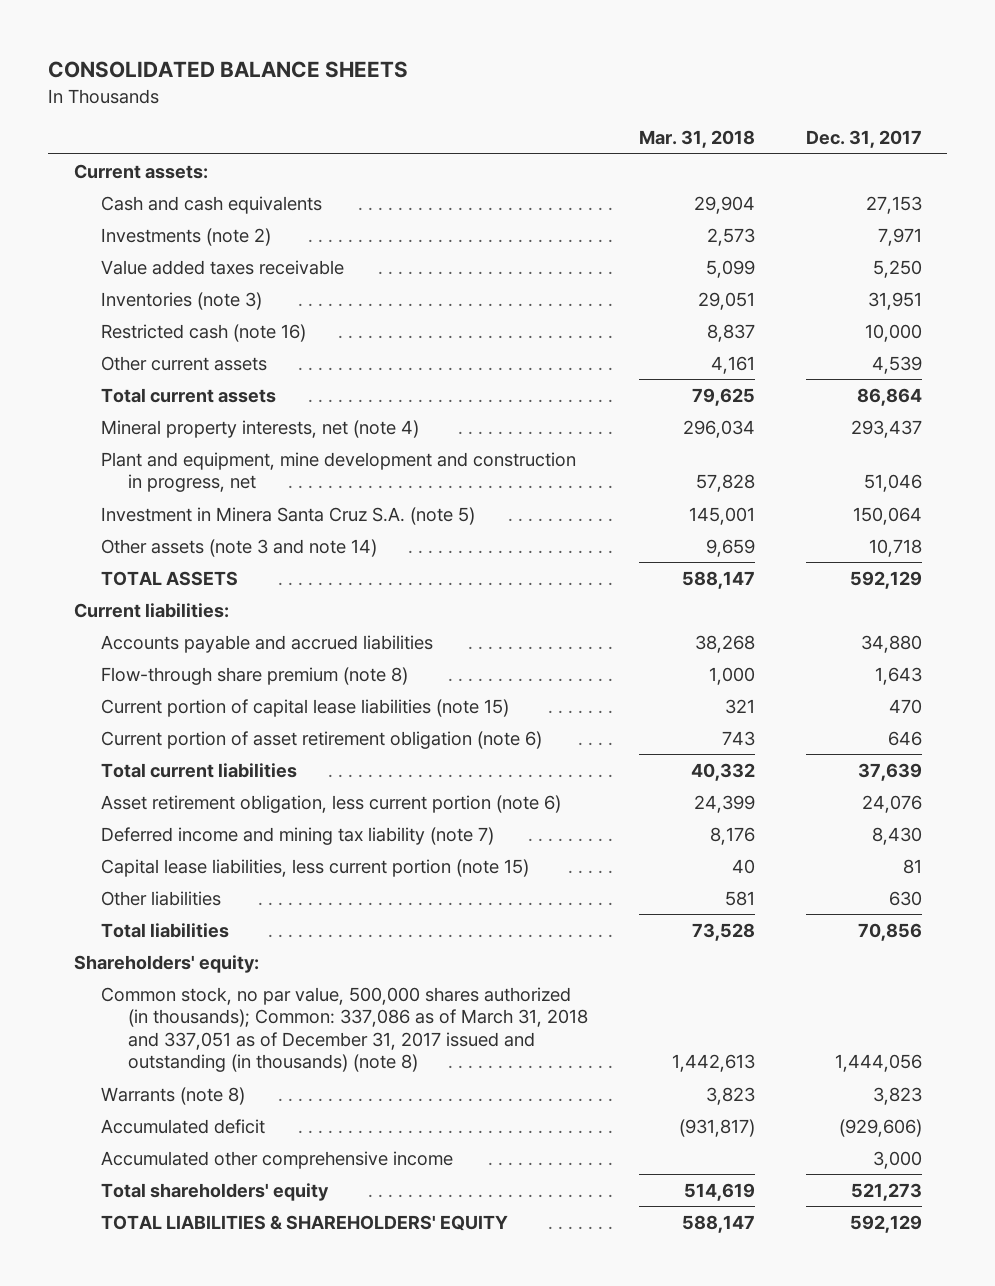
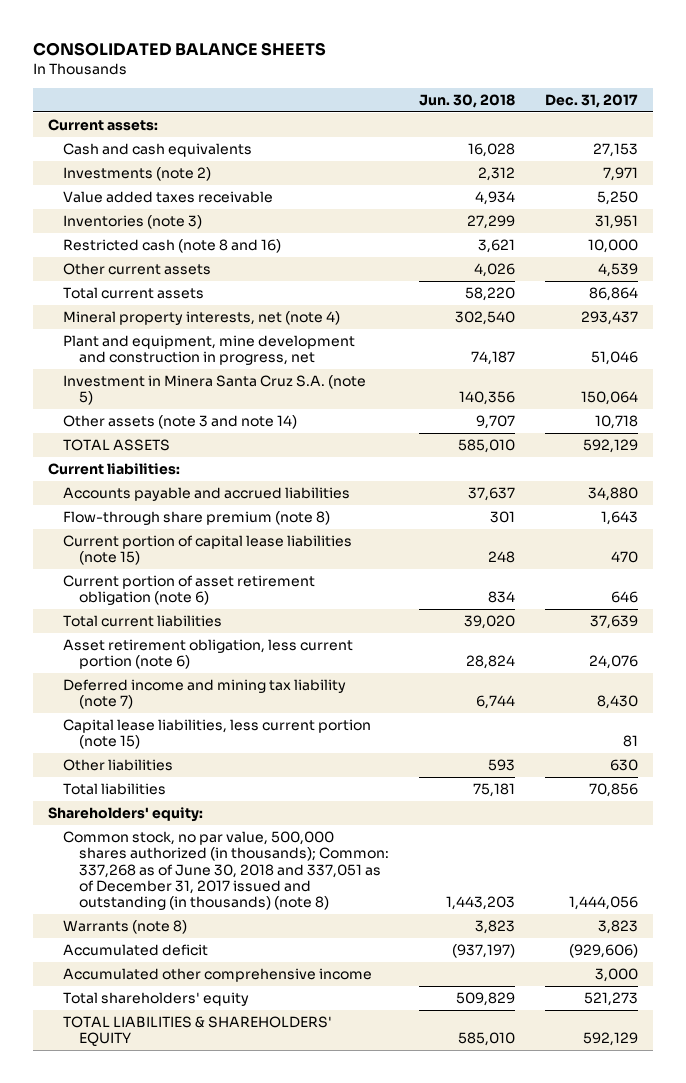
[638,130,755,149] Mar. 31, 2018 -> none
none -> [418,93,515,108] Jun. 30, 2018
[100,323,306,342] Restricted cash (note 16) -> [63,238,282,253] Restricted cash (note 8 and 16)
[100,986,588,1073] Common stock, no par value, 500,000 shares authorized (in thousands); Common: 337,086 as of March 31, 2018 and 337,051 as of December 31, 2017 issued and outstanding (in thousands) (note 8) -> [63,830,389,911] Common stock, no par value, 500,000 shares authorized (in thousands); Common: 337,268 as of June 30, 2018 and 337,051 as of December 31, 2017 issued and outstanding (in thousands) (note 8)

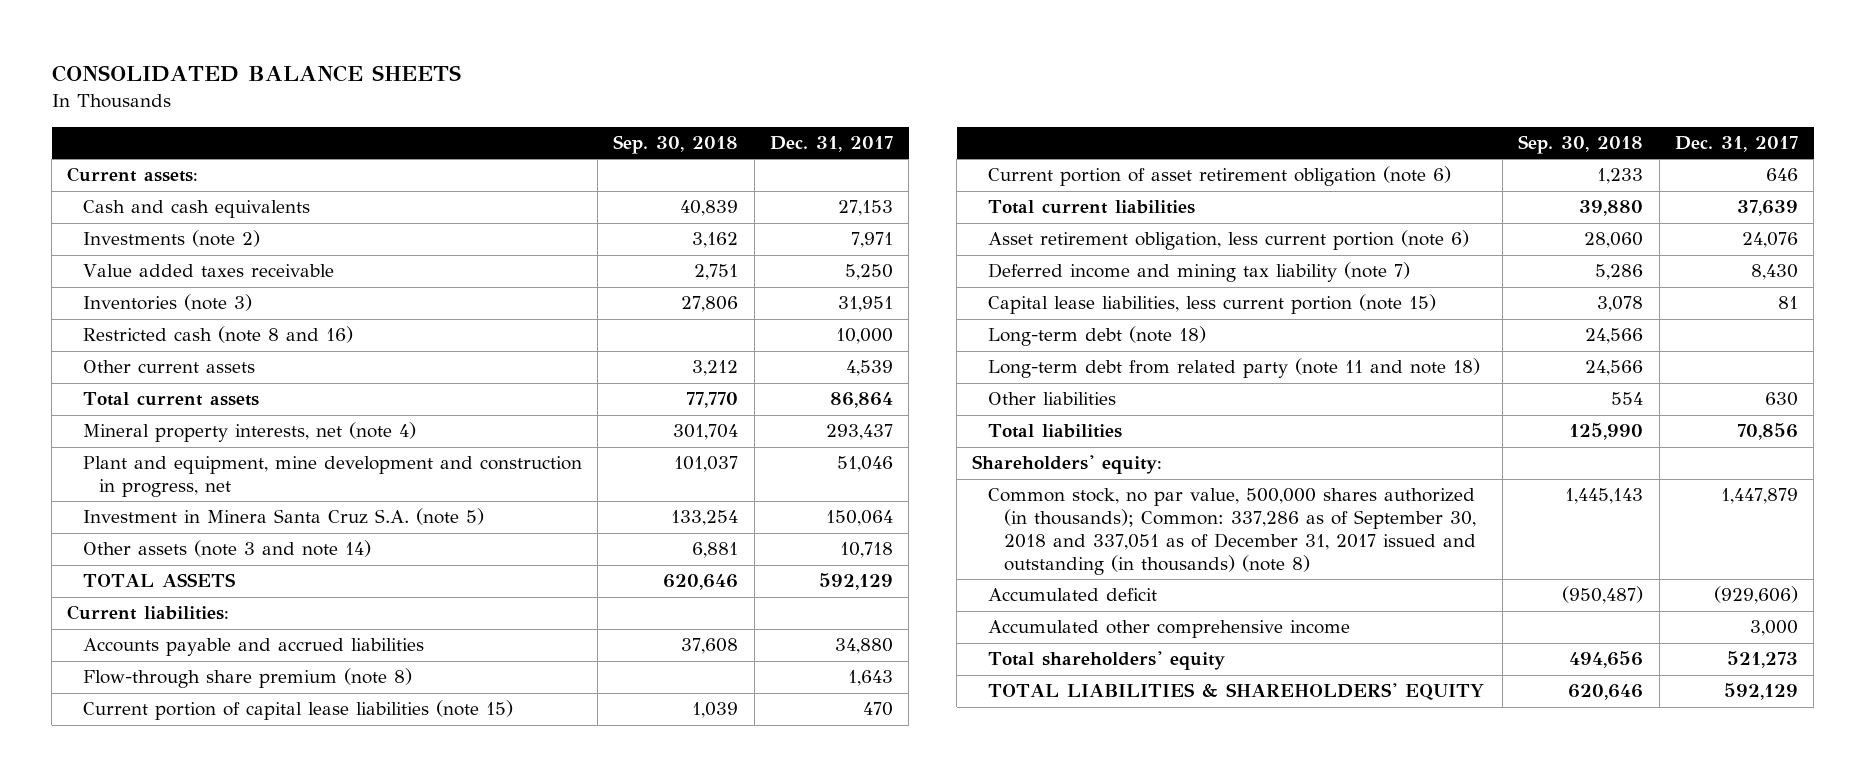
[418,93,515,108] Jun. 30, 2018 -> none
none -> [613,135,739,155] Sep. 30, 2018
none -> [987,326,1206,347] Long-term debt (note 18)
none -> [987,358,1480,379] Long-term debt from related party (note 11 and note 18)
[63,919,188,934] Warrants (note 8) -> none
[63,830,389,911] Common stock, no par value, 500,000 shares authorized (in thousands); Common: 337,268 as of June 30, 2018 and 337,051 as of December 31, 2017 issued and outstanding (in thousands) (note 8) -> [987,488,1476,575] Common stock, no par value, 500,000 shares authorized (in thousands); Common: 337,286 as of September 30, 2018 and 337,051 as of December 31, 2017 issued and outstanding (in thousands) (note 8)
[568,896,638,911] 1,444,056 -> [1720,488,1798,505] 1,447,879

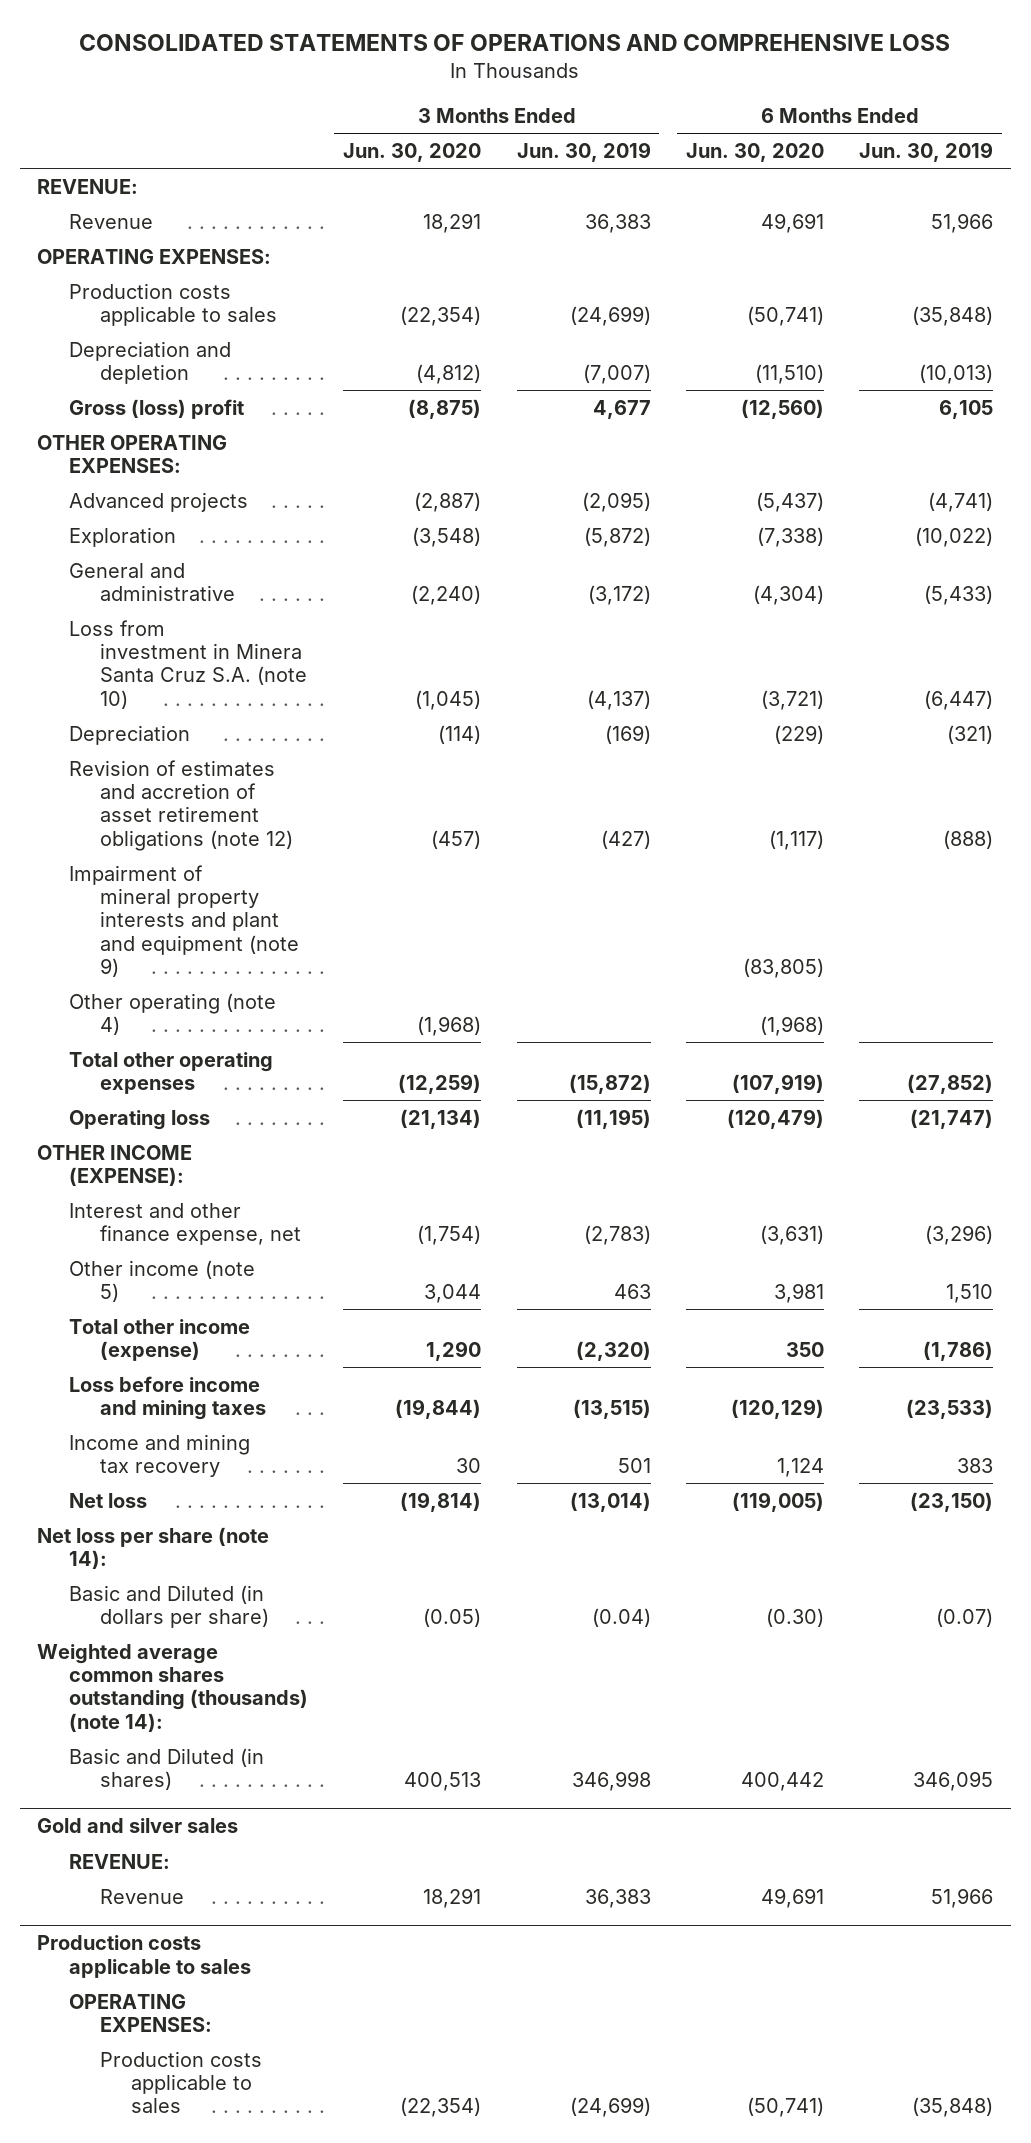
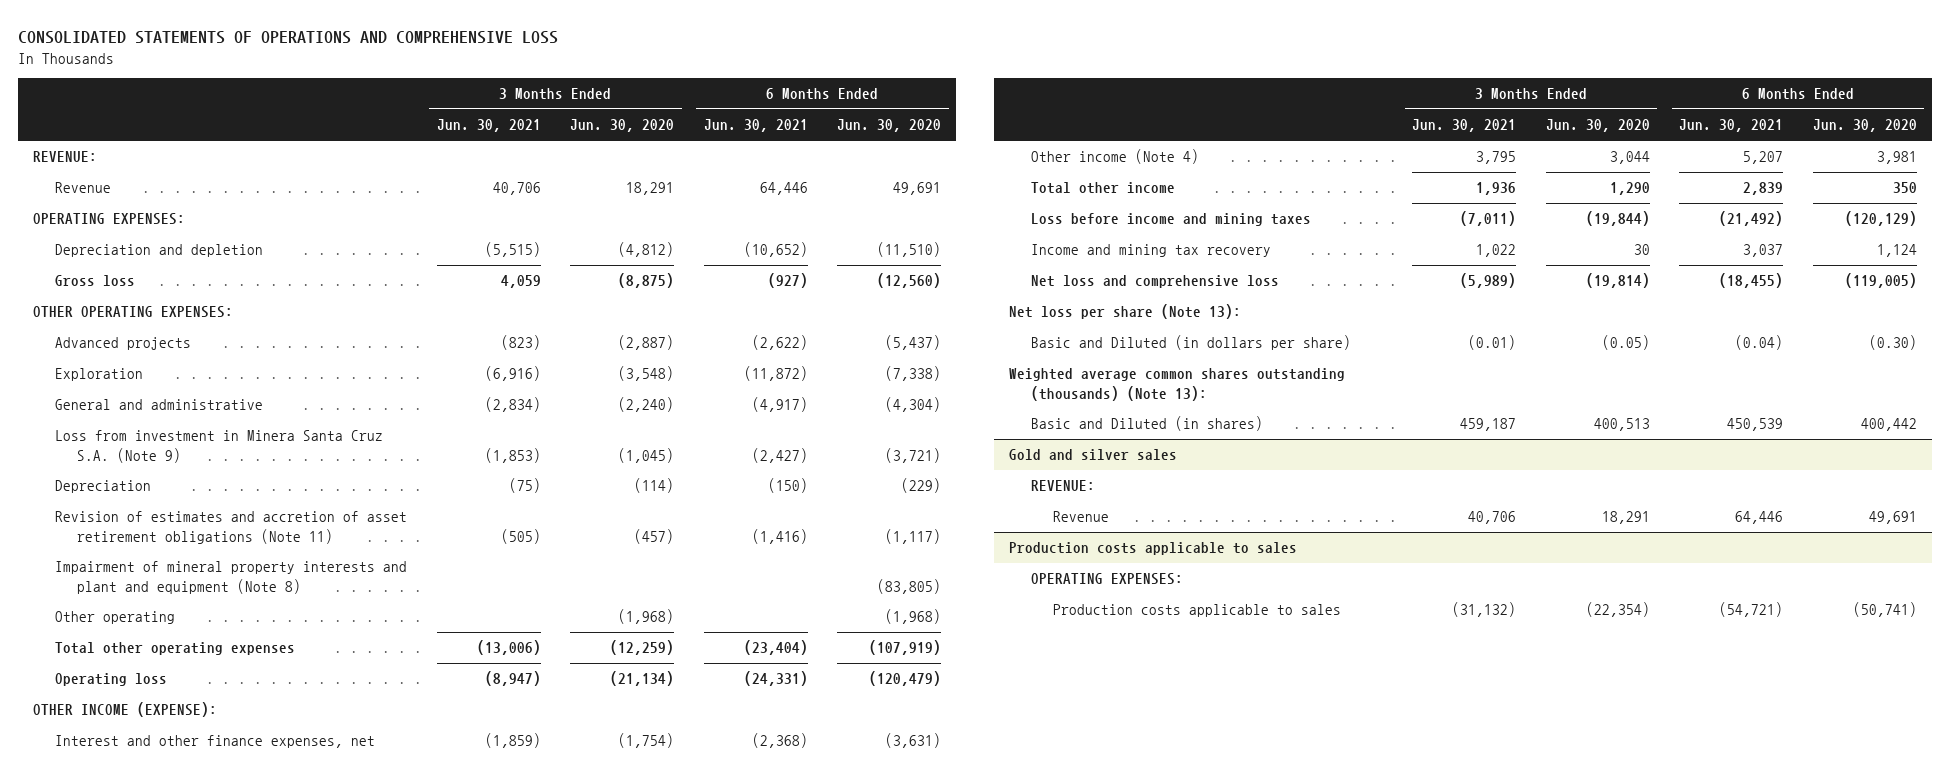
[516,142,651,163] Jun. 30, 2019 -> none
[859,142,994,163] Jun. 30, 2019 -> none
none -> [436,119,541,133] Jun. 30, 2021
none -> [703,119,808,133] Jun. 30, 2021
[68,282,277,327] Production costs applicable to sales -> none
[68,398,244,419] Gross (loss) profit -> [55,275,136,287] Gross loss
[68,619,307,709] Loss from investment in Minera Santa Cruz S.A. (note 10) -> [55,430,384,463] Loss from investment in Minera Santa Cruz S.A. (Note 9)
[68,759,293,851] Revision of estimates and accretion of asset retirement obligations (note 12) -> [55,511,408,544] Revision of estimates and accretion of asset retirement obligations (Note 11)
[68,864,299,977] Impairment of mineral property interests and plant and equipment (note 9) -> [55,561,408,594] Impairment of mineral property interests and plant and equipment (Note 8)
[68,992,276,1036] Other operating (note 4) -> [55,611,176,625] Other operating
[68,1202,301,1246] Interest and other finance expense, net -> [55,735,376,749] Interest and other finance expenses, net
[68,1259,255,1303] Other income (note 5) -> [1030,149,1199,165] Other income (Note 4)
[68,1318,250,1362] Total other income (expense) -> [1030,182,1175,195] Total other income
[68,1492,147,1508] Net loss -> [1030,275,1279,289] Net loss and comprehensive loss
[37,1526,270,1570] Net loss per share (note 14): -> [1008,304,1241,320] Net loss per share (Note 13):
[37,1643,308,1732] Weighted average common shares outstanding (thousands) (note 14): -> [1008,368,1345,401] Weighted average common shares outstanding (thousands) (Note 13):

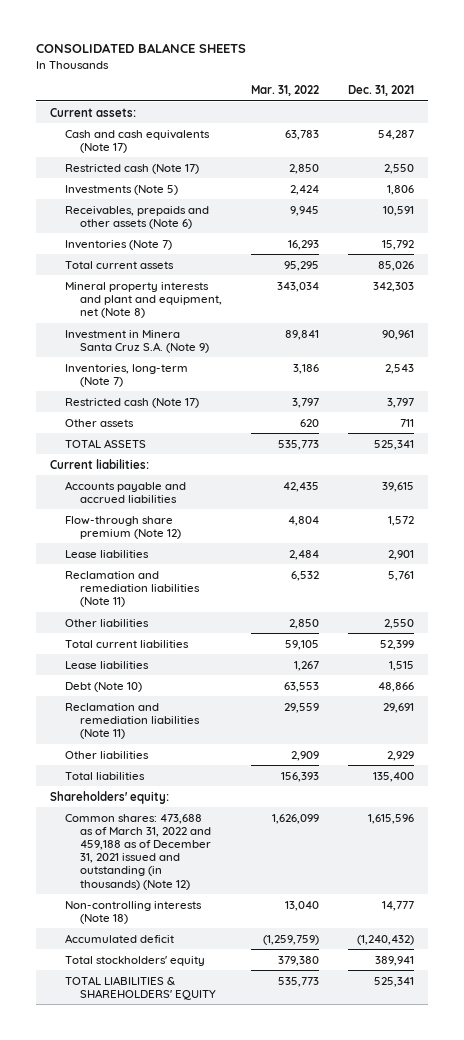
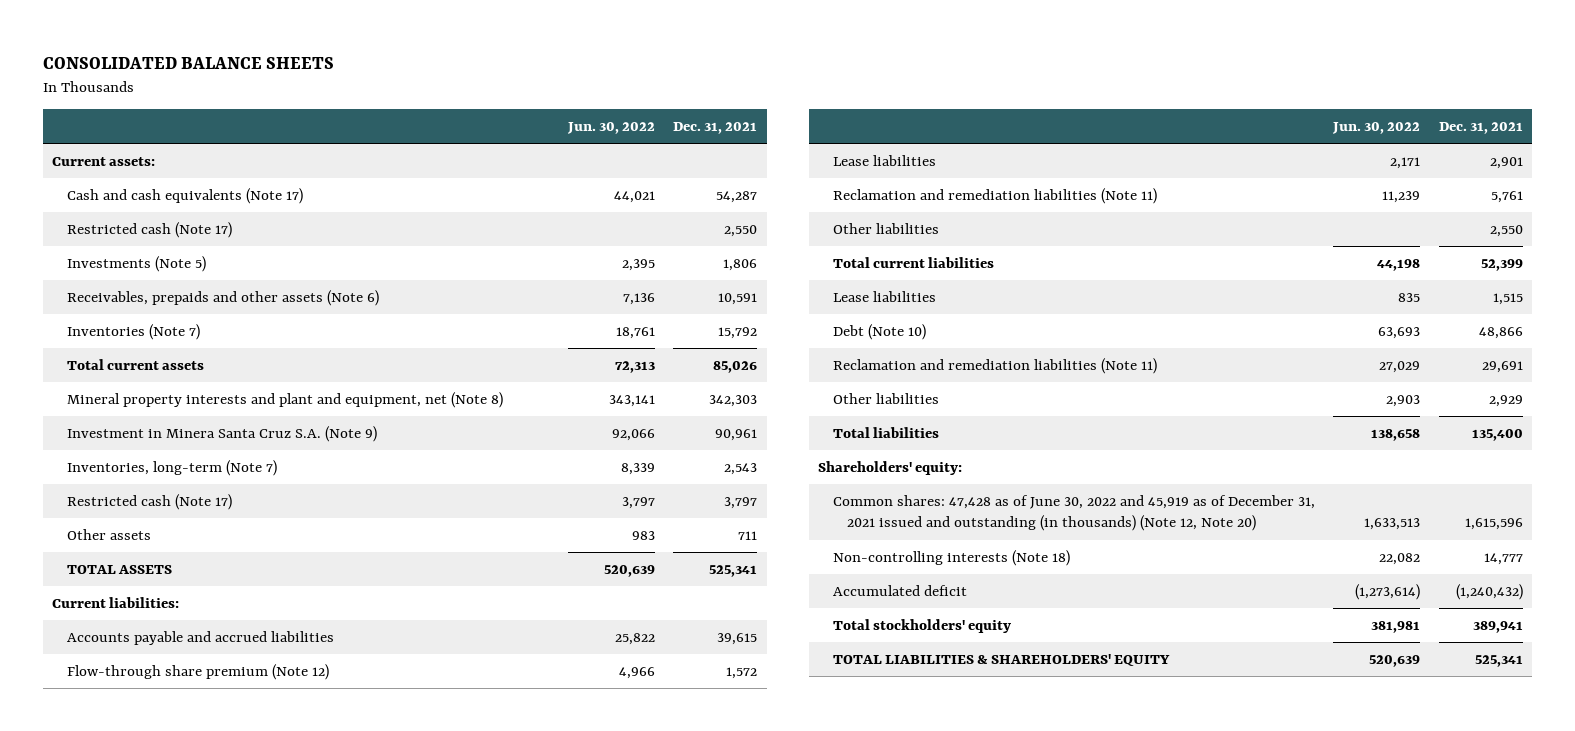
[250,85,319,97] Mar. 31, 2022 -> none
none -> [566,122,655,135] Jun. 30, 2022
[65,813,212,890] Common shares: 473,688 as of March 31, 2022 and 459,188 as of December 31, 2021 issued and outstanding (in thousands) (Note 12) -> [832,495,1315,532] Common shares: 47,428 as of June 30, 2022 and 45,919 as of December 31, 2021 issued and outstanding (in thousands) (Note 12, Note 20)

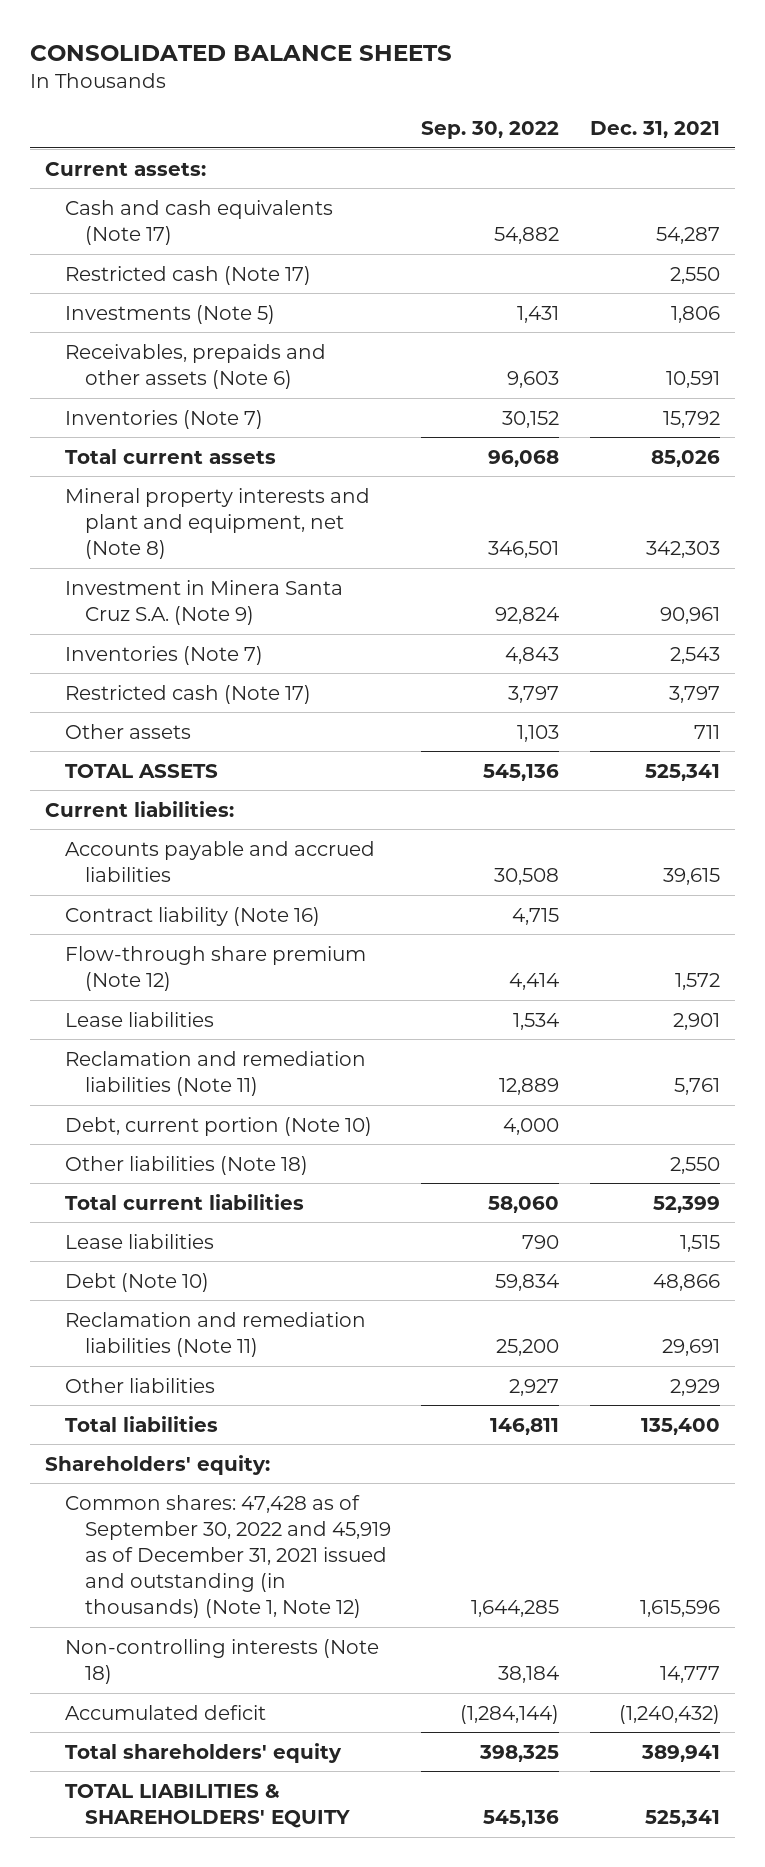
[566,122,655,135] Jun. 30, 2022 -> none
none -> [421,121,560,140] Sep. 30, 2022
[67,460,278,477] Inventories, long-term (Note 7) -> [65,645,264,665] Inventories (Note 7)
none -> [65,906,321,926] Contract liability (Note 16)
none -> [65,1116,373,1136] Debt, current portion (Note 10)
[832,223,939,235] Other liabilities -> [65,1155,309,1175] Other liabilities (Note 18)
[832,495,1315,532] Common shares: 47,428 as of June 30, 2022 and 45,919 as of December 31, 2021 issued and outstanding (in thousands) (Note 12, Note 20) -> [65,1494,392,1619] Common shares: 47,428 as of September 30, 2022 and 45,919 as of December 31, 2021 issued and outstanding (in thousands) (Note 1, Note 12)
[832,619,1011,634] Total stockholders' equity -> [65,1742,343,1763] Total shareholders' equity

